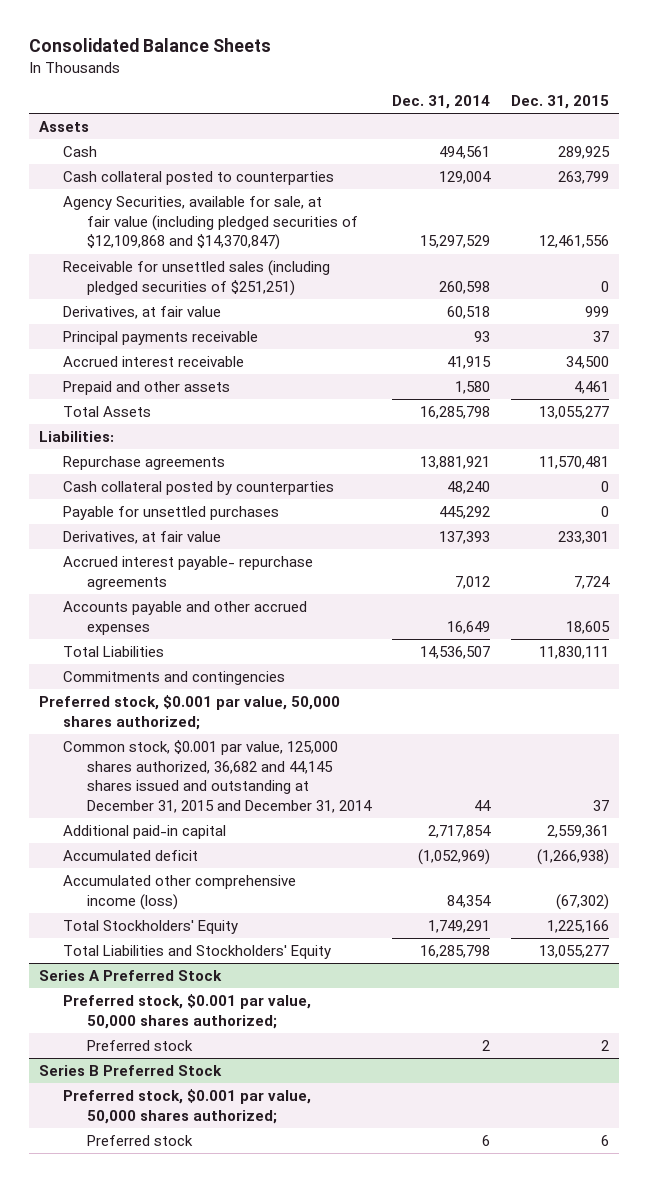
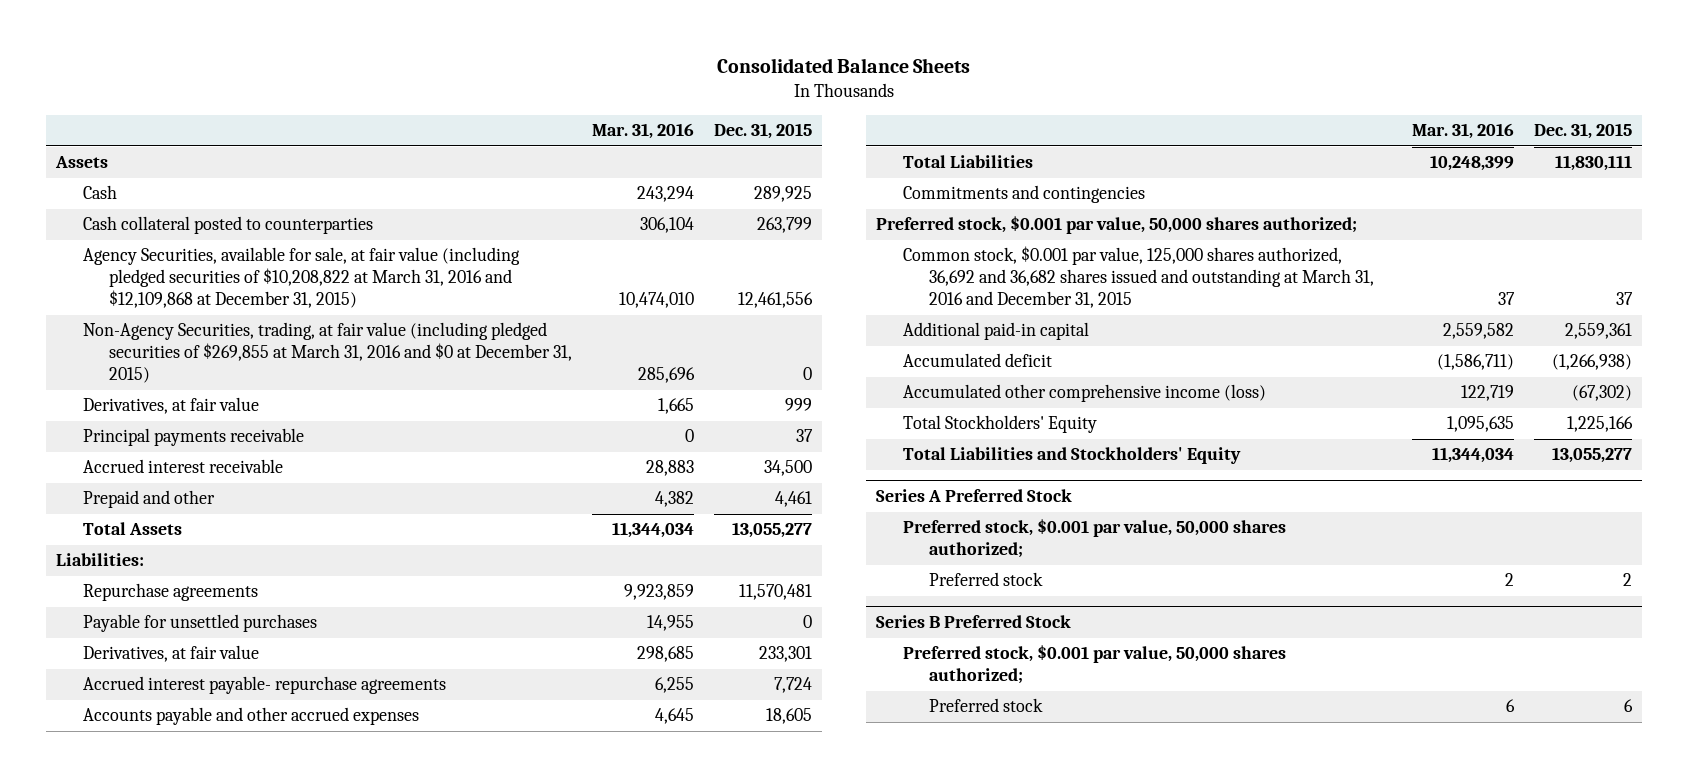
[391,95,490,110] Dec. 31, 2014 -> none
none -> [592,123,695,140] Mar. 31, 2016
[63,260,331,296] Receivable for unsettled sales (including pledged securities of $251,251) -> none
[63,196,358,251] Agency Securities, available for sale, at fair value (including pledged securities of $12,109,868 and $14,370,847) -> [82,247,520,309] Agency Securities, available for sale, at fair value (including pledged securities of $10,208,822 at March 31, 2016 and $12,109,868 at December 31, 2015)
none -> [82,322,573,384] Non-Agency Securities, trading, at fair value (including pledged securities of $269,855 at March 31, 2016 and $0 at December 31, 2015)
[63,381,231,396] Prepaid and other assets -> [82,490,215,509] Prepaid and other
[63,481,335,496] Cash collateral posted by counterparties -> none
[63,740,372,814] Common stock, $0.001 par value, 125,000 shares authorized, 36,682 and 44,145 shares issued and outstanding at December 31, 2015 and December 31, 2014 -> [902,246,1375,309] Common stock, $0.001 par value, 125,000 shares authorized, 36,692 and 36,682 shares issued and outstanding at March 31, 2016 and December 31, 2015

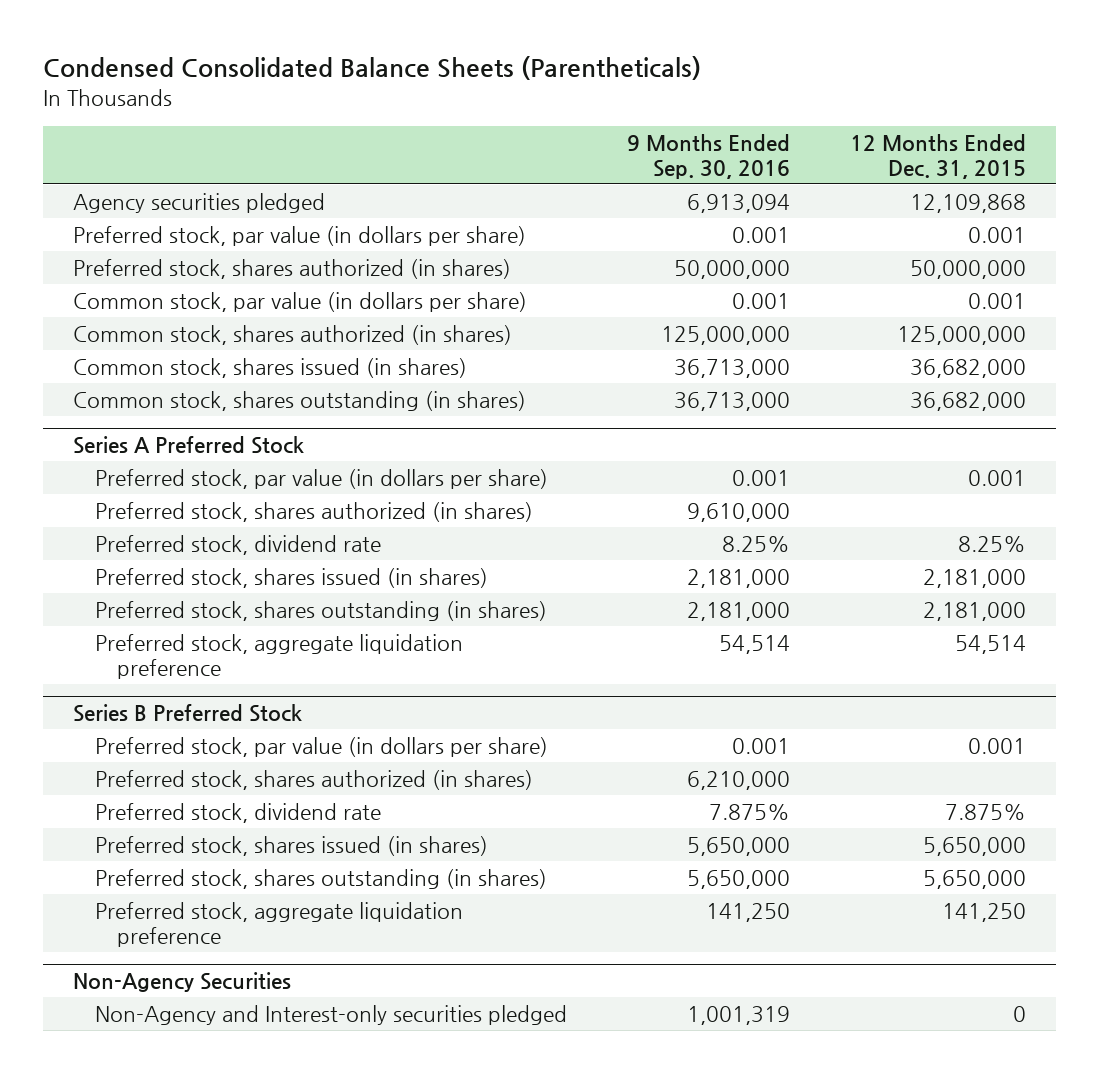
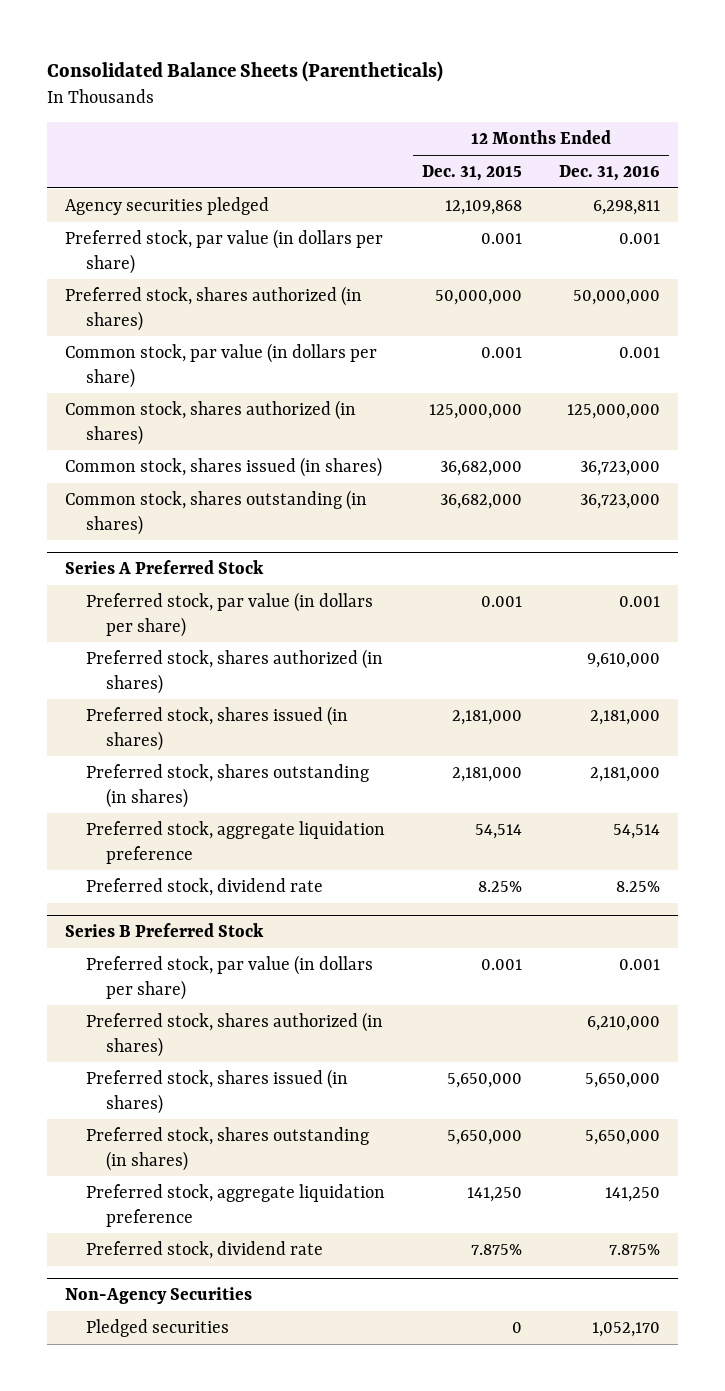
[43,56,702,81] Condensed Consolidated Balance Sheets (Parentheticals) -> [46,60,443,82] Consolidated Balance Sheets (Parentheticals)
[627,133,791,179] 9 Months Ended Sep. 30, 2016 -> none
none -> [558,165,660,182] Dec. 31, 2016
[95,534,382,555] Preferred stock, dividend rate -> [85,877,323,896] Preferred stock, dividend rate
[95,802,382,823] Preferred stock, dividend rate -> [85,1240,323,1259] Preferred stock, dividend rate
[95,1004,568,1025] Non-Agency and Interest-only securities pledged -> [85,1318,229,1337] Pledged securities

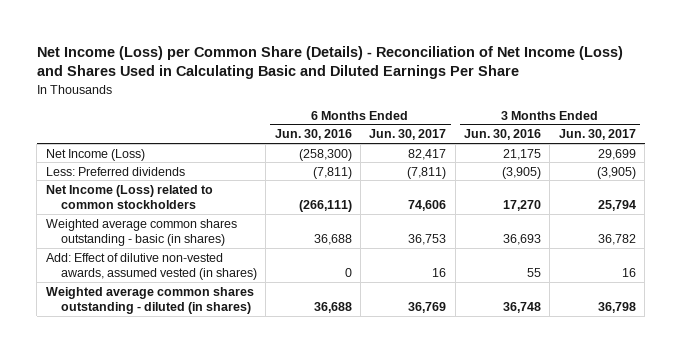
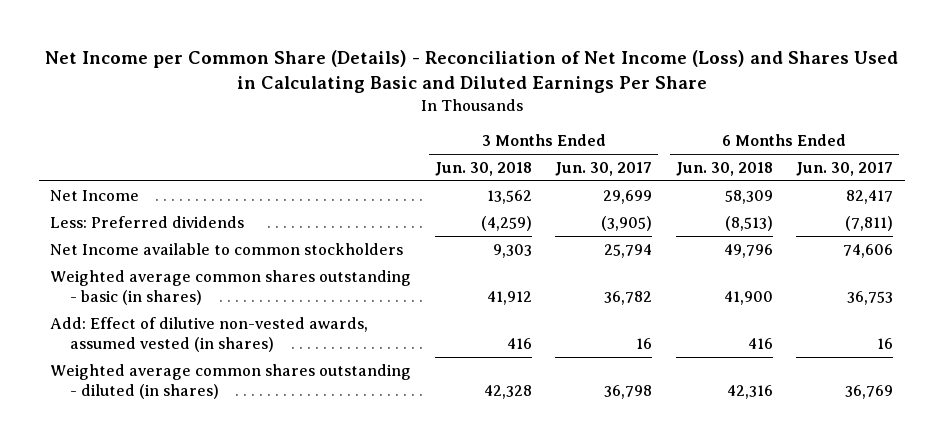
[36,45,623,80] Net Income (Loss) per Common Share (Details) - Reconciliation of Net Income (Loss) and Shares Used in Calculating Basic and Diluted Earnings Per Share -> [44,49,898,93] Net Income per Common Share (Details) - Reconciliation of Net Income (Loss) and Shares Used in Calculating Basic and Diluted Earnings Per Share
[274,129,352,141] Jun. 30, 2016 -> none
[464,129,542,141] Jun. 30, 2016 -> none
none -> [434,162,532,177] Jun. 30, 2018
none -> [675,162,773,177] Jun. 30, 2018
[45,148,145,161] Net Income (Loss) -> [50,190,140,202] Net Income
[45,184,213,209] Net Income (Loss) related to common stockholders -> [50,243,404,256] Net Income available to common stockholders

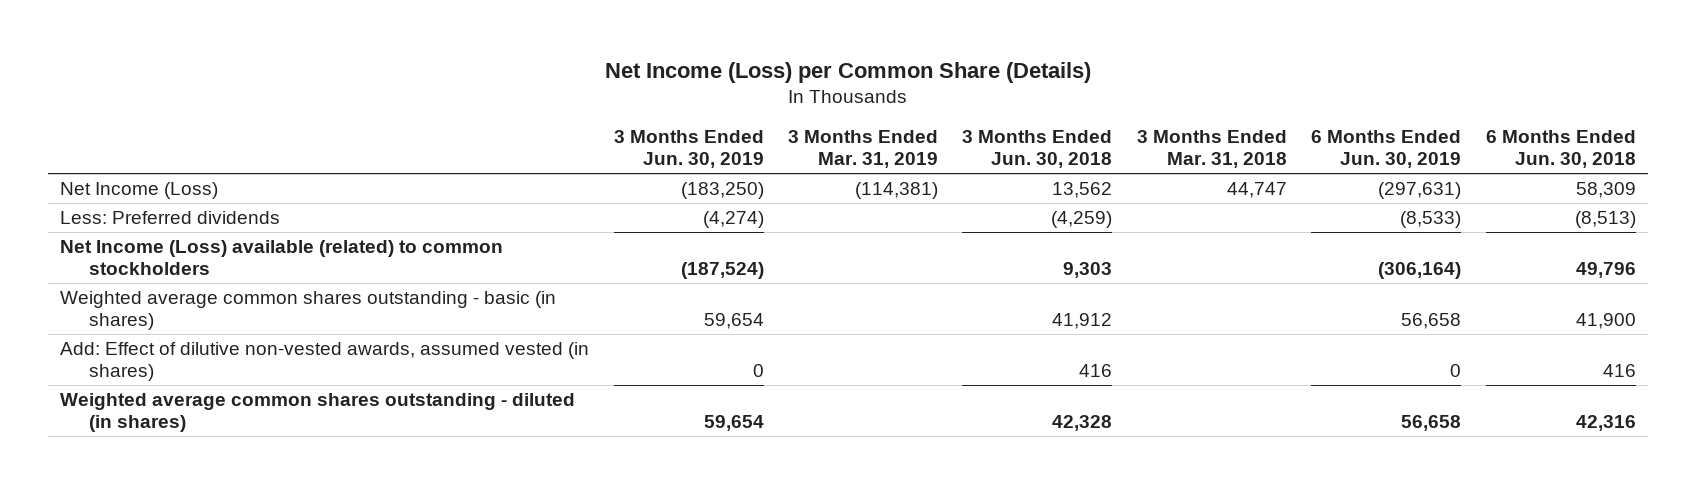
[44,49,898,93] Net Income per Common Share (Details) - Reconciliation of Net Income (Loss) and Shares Used in Calculating Basic and Diluted Earnings Per Share -> [604,61,1091,83] Net Income (Loss) per Common Share (Details)
[555,162,653,177] Jun. 30, 2017 -> none
[796,162,894,177] Jun. 30, 2017 -> none
none -> [613,130,764,169] 3 Months Ended Jun. 30, 2019
none -> [787,130,938,169] 3 Months Ended Mar. 31, 2019
none -> [1136,130,1287,169] 3 Months Ended Mar. 31, 2018
none -> [1311,130,1462,169] 6 Months Ended Jun. 30, 2019
[50,190,140,202] Net Income -> [60,181,219,199] Net Income (Loss)
[50,243,404,256] Net Income available to common stockholders -> [60,239,504,276] Net Income (Loss) available (related) to common stockholders

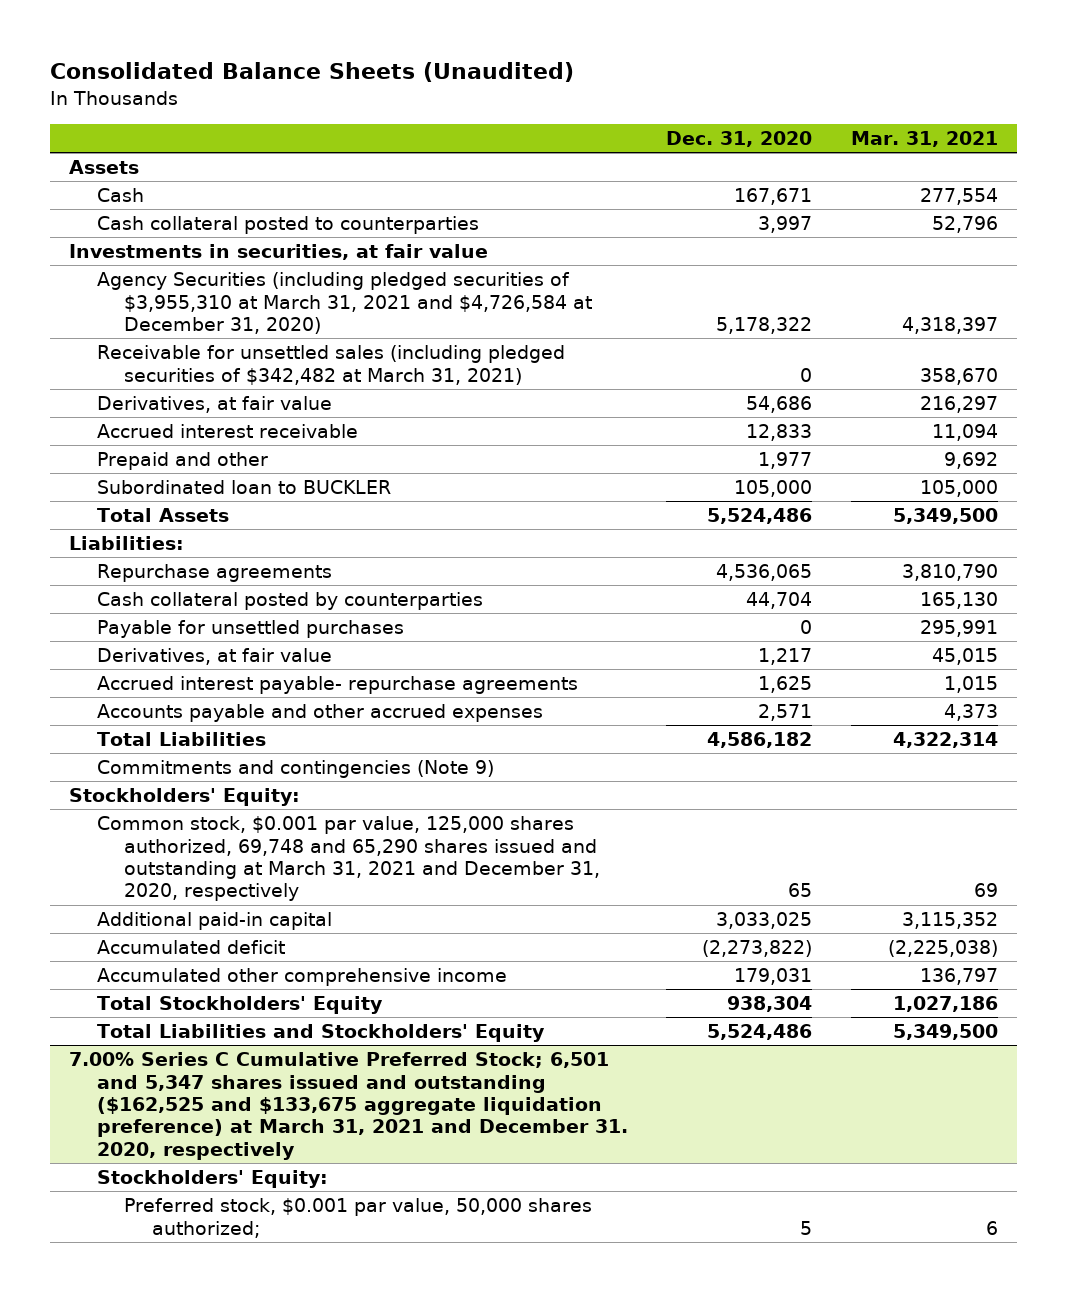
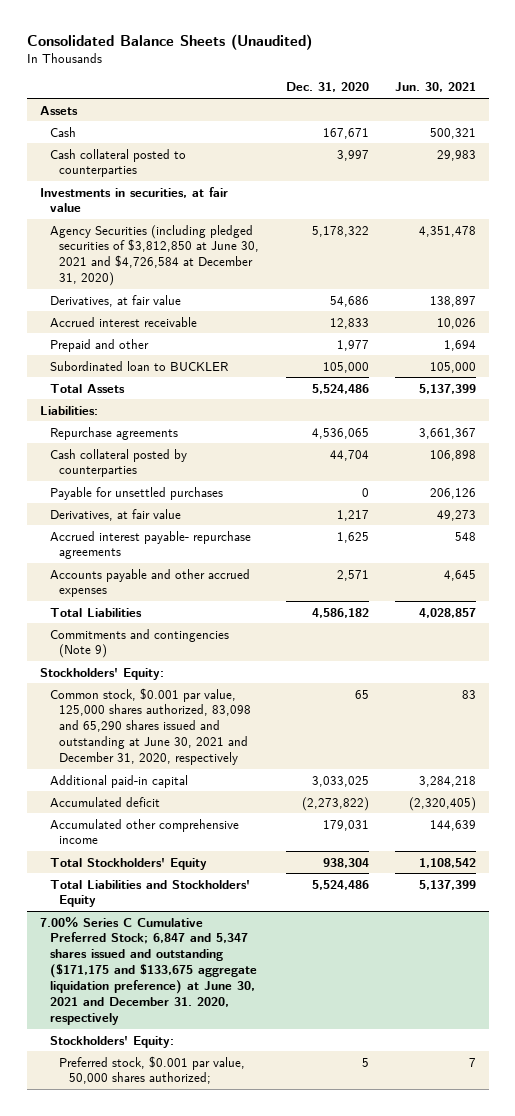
[850,130,998,147] Mar. 31, 2021 -> none
none -> [394,82,476,93] Jun. 30, 2021
[96,345,565,385] Receivable for unsettled sales (including pledged securities of $342,482 at March 31, 2021) -> none
[96,272,593,335] Agency Securities (including pledged securities of $3,955,310 at March 31, 2021 and $4,726,584 at December 31, 2020) -> [49,224,260,287] Agency Securities (including pledged securities of $3,812,850 at June 30, 2021 and $4,726,584 at December 31, 2020)
[96,816,601,902] Common stock, $0.001 par value, 125,000 shares authorized, 69,748 and 65,290 shares issued and outstanding at March 31, 2021 and December 31, 2020, respectively -> [49,687,252,766] Common stock, $0.001 par value, 125,000 shares authorized, 83,098 and 65,290 shares issued and outstanding at June 30, 2021 and December 31, 2020, respectively
[68,1052,628,1160] 7.00% Series C Cumulative Preferred Stock; 6,501 and 5,347 shares issued and outstanding ($162,525 and $133,675 aggregate liquidation preference) at March 31, 2021 and December 31. 2020, respectively -> [39,916,257,1025] 7.00% Series C Cumulative Preferred Stock; 6,847 and 5,347 shares issued and outstanding ($171,175 and $133,675 aggregate liquidation preference) at June 30, 2021 and December 31. 2020, respectively

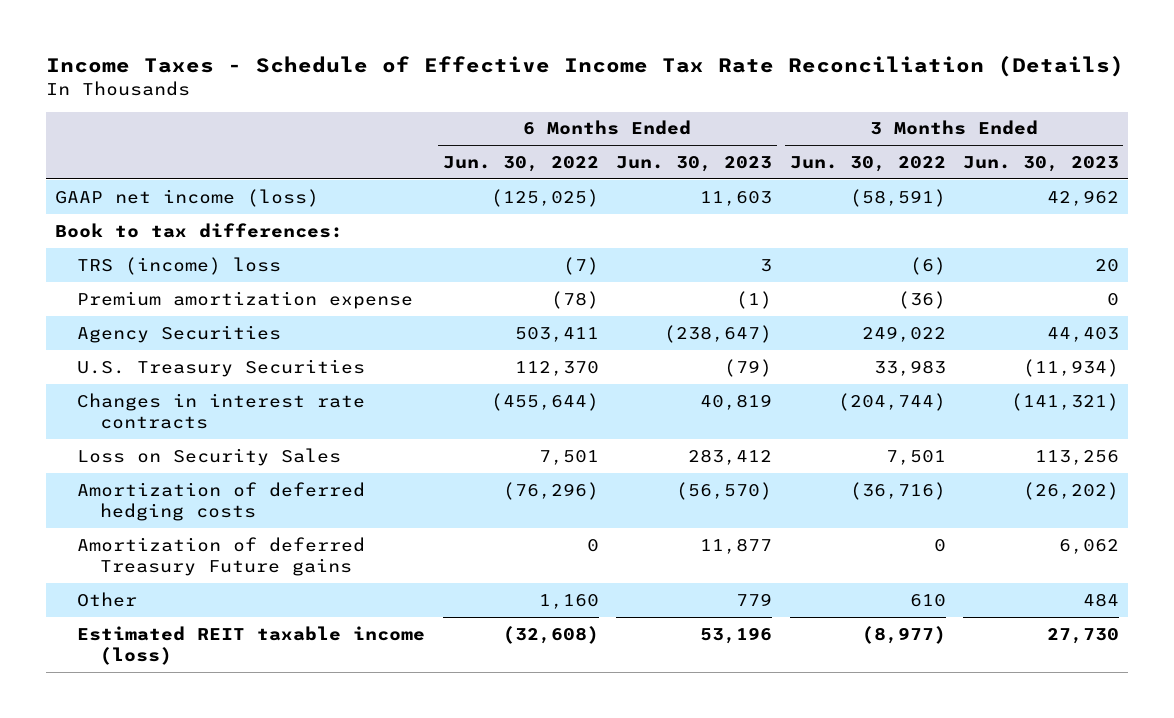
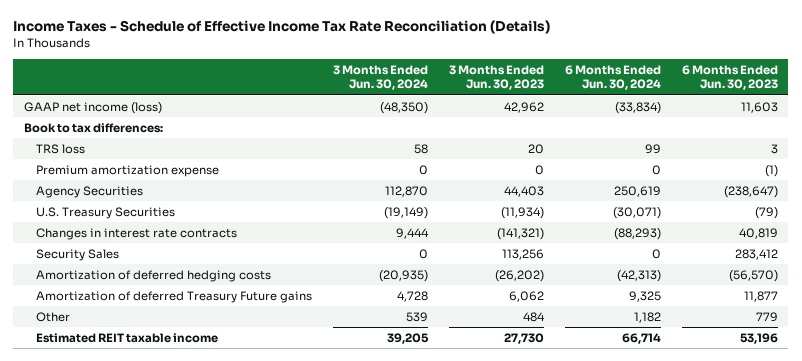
[442,155,599,172] Jun. 30, 2022 -> none
[789,155,946,172] Jun. 30, 2022 -> none
none -> [332,64,428,91] 3 Months Ended Jun. 30, 2024
none -> [564,64,661,91] 6 Months Ended Jun. 30, 2024
[77,256,282,275] TRS (income) loss -> [35,143,85,154] TRS loss
[77,447,342,466] Loss on Security Sales -> [35,248,119,261] Security Sales
[77,625,426,665] Estimated REIT taxable income (loss) -> [35,332,218,343] Estimated REIT taxable income

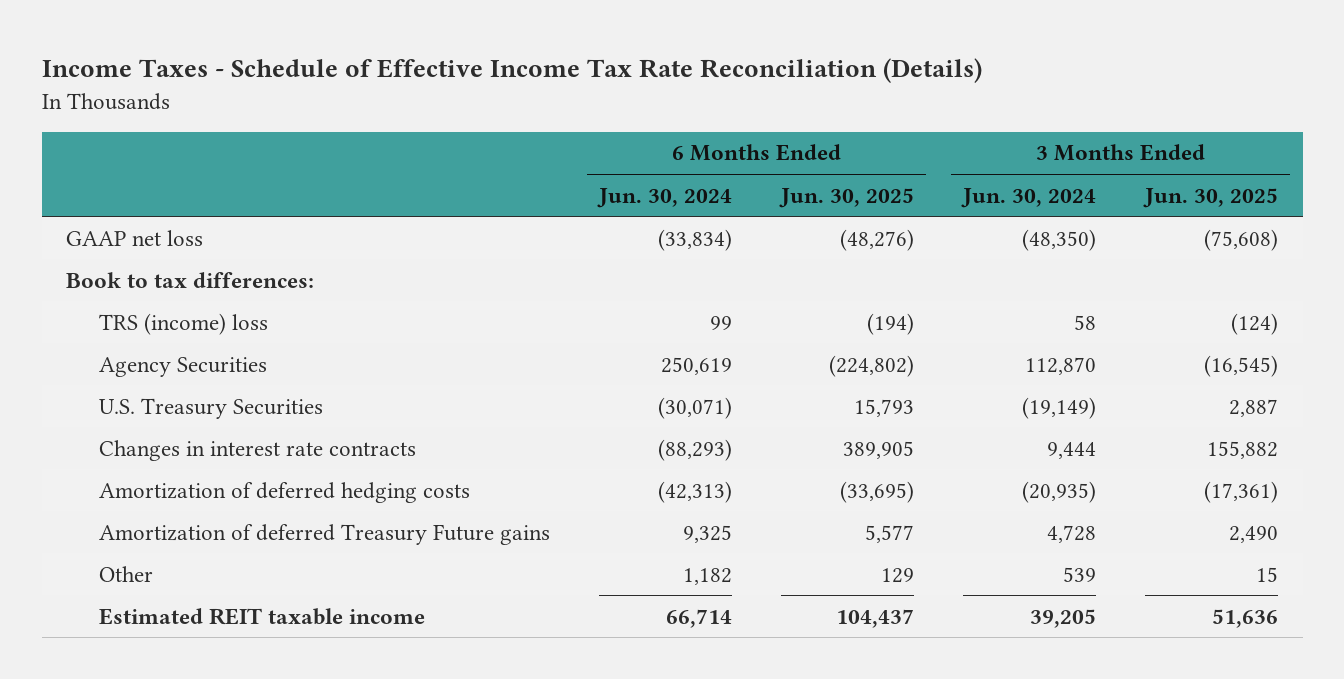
[448,64,544,91] 3 Months Ended Jun. 30, 2023 -> none
[681,64,778,91] 6 Months Ended Jun. 30, 2023 -> none
none -> [779,187,915,208] Jun. 30, 2025
none -> [1143,187,1279,208] Jun. 30, 2025
[23,101,162,114] GAAP net income (loss) -> [66,229,204,246] GAAP net loss
[35,164,219,177] Premium amortization expense -> none
[35,143,85,154] TRS loss -> [99,312,269,335] TRS (income) loss
[35,248,119,261] Security Sales -> none

